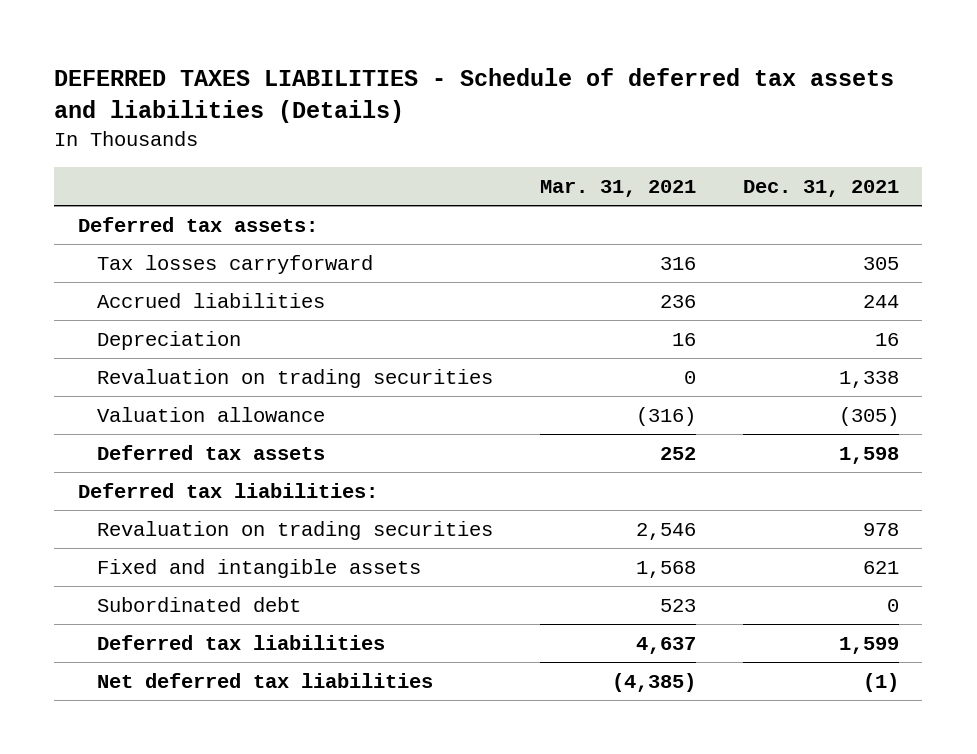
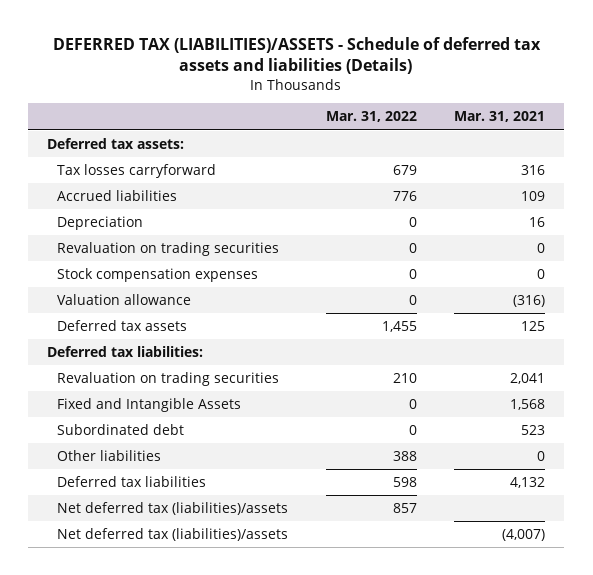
[54,68,895,124] DEFERRED TAXES LIABILITIES - Schedule of deferred tax assets and liabilities (Details) -> [53,36,542,75] DEFERRED TAX (LIABILITIES)/ASSETS - Schedule of deferred tax assets and liabilities (Details)
[742,179,899,197] Dec. 31, 2021 -> none
none -> [325,111,417,123] Mar. 31, 2022
[660,295,697,309] 236 -> [521,190,546,201] 109
none -> [57,267,259,282] Stock compensation expenses
[660,447,697,461] 252 -> [521,320,546,331] 125
[636,523,697,541] 2,546 -> [510,372,546,384] 2,041
[97,559,422,579] Fixed and intangible assets -> [57,397,242,412] Fixed and Intangible Assets
none -> [57,449,162,461] Other liabilities
[636,637,697,655] 4,637 -> [510,476,546,488] 4,132
none -> [57,501,289,515] Net deferred tax (liabilities)/assets
[97,673,434,689] Net deferred tax liabilities -> [57,527,289,541] Net deferred tax (liabilities)/assets
[612,673,697,693] (4,385) -> [502,528,546,541] (4,007)

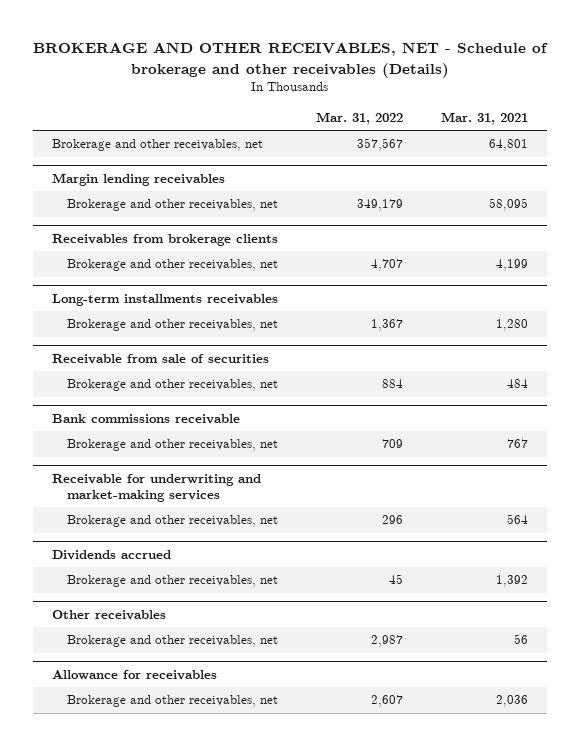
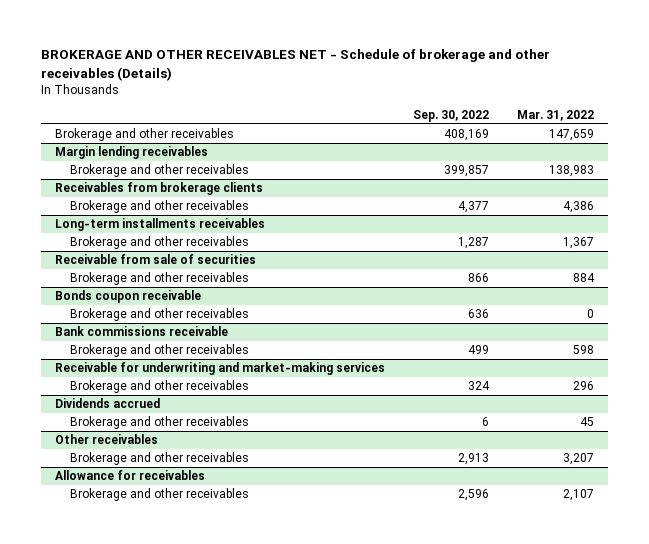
[33,42,549,78] BROKERAGE AND OTHER RECEIVABLES, NET - Schedule of brokerage and other receivables (Details) -> [41,49,551,81] BROKERAGE AND OTHER RECEIVABLES NET - Schedule of brokerage and other receivables (Details)
[441,112,529,126] Mar. 31, 2021 -> none
none -> [412,109,489,122] Sep. 30, 2022
[52,139,264,152] Brokerage and other receivables, net -> [55,128,235,142] Brokerage and other receivables
[357,138,404,152] 357,567 -> [548,129,594,142] 147,659
[67,199,279,212] Brokerage and other receivables, net -> [70,164,250,178] Brokerage and other receivables
[357,199,404,212] 349,179 -> [548,165,594,178] 138,983
[67,259,279,272] Brokerage and other receivables, net -> [70,200,250,214] Brokerage and other receivables
[371,259,404,272] 4,707 -> [562,201,594,214] 4,386
[67,319,279,332] Brokerage and other receivables, net -> [70,236,250,250] Brokerage and other receivables
[67,379,279,392] Brokerage and other receivables, net -> [70,272,250,286] Brokerage and other receivables
none -> [55,290,202,304] Bonds coupon receivable
none -> [70,308,250,322] Brokerage and other receivables
[67,439,279,452] Brokerage and other receivables, net -> [70,344,250,358] Brokerage and other receivables
[382,439,404,449] 709 -> [572,345,594,355] 598
[67,515,279,528] Brokerage and other receivables, net -> [70,380,250,394] Brokerage and other receivables
[67,575,279,588] Brokerage and other receivables, net -> [70,416,250,430] Brokerage and other receivables
[67,635,279,648] Brokerage and other receivables, net -> [70,452,250,466] Brokerage and other receivables
[371,635,404,648] 2,987 -> [562,453,594,466] 3,207
[67,695,279,708] Brokerage and other receivables, net -> [70,488,250,502] Brokerage and other receivables
[371,695,404,708] 2,607 -> [562,489,594,502] 2,107

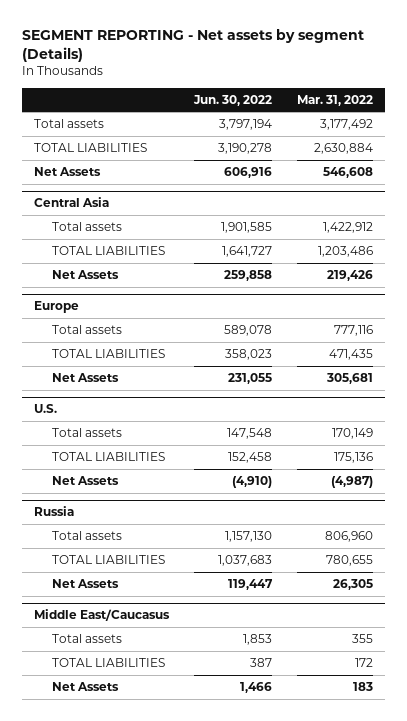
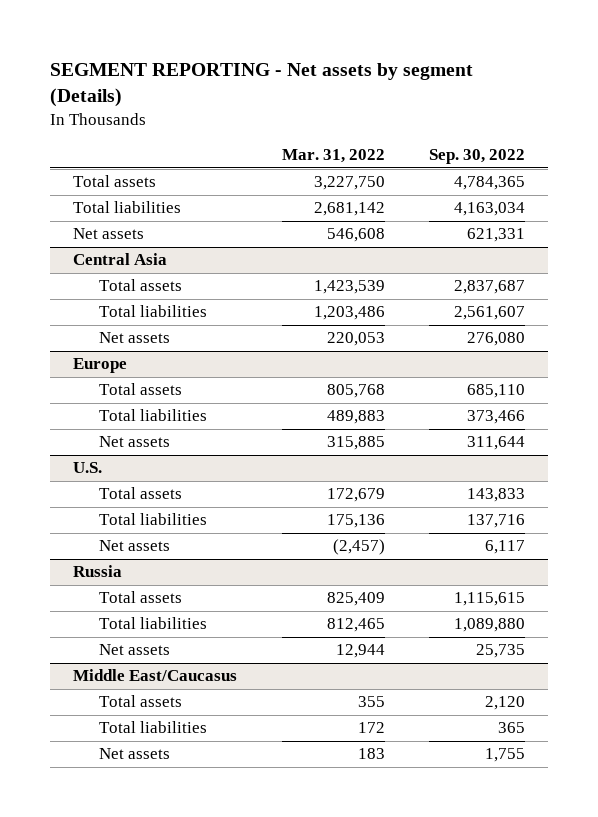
[193,94,273,106] Jun. 30, 2022 -> none
none -> [429,149,526,165] Sep. 30, 2022
[319,119,373,131] 3,177,492 -> [313,176,385,191] 3,227,750
[34,143,148,153] TOTAL LIABILITIES -> [72,201,181,214] Total liabilities
[313,143,373,155] 2,630,884 -> [313,202,385,217] 2,681,142
[34,167,102,177] Net Assets -> [72,228,144,240] Net assets
[322,222,373,234] 1,422,912 -> [313,280,385,295] 1,423,539
[52,246,166,256] TOTAL LIABILITIES -> [99,305,208,318] Total liabilities
[52,270,120,280] Net Assets -> [99,332,171,344] Net assets
[326,270,373,282] 219,426 -> [326,332,385,347] 220,053
[333,325,373,337] 777,116 -> [326,384,385,399] 805,768
[52,349,166,359] TOTAL LIABILITIES -> [99,409,208,422] Total liabilities
[328,349,373,361] 471,435 -> [326,410,385,425] 489,883
[52,373,120,383] Net Assets -> [99,436,171,448] Net assets
[325,373,373,385] 305,681 -> [326,436,385,451] 315,885
[331,428,373,440] 170,149 -> [326,488,385,503] 172,679
[52,452,166,462] TOTAL LIABILITIES -> [99,513,208,526] Total liabilities
[52,476,120,486] Net Assets -> [99,540,171,552] Net assets
[330,476,373,489] (4,987) -> [332,539,385,556] (2,457)
[324,531,373,543] 806,960 -> [326,592,385,607] 825,409
[52,555,166,565] TOTAL LIABILITIES -> [99,617,208,630] Total liabilities
[325,555,373,567] 780,655 -> [326,618,385,633] 812,465
[52,579,120,589] Net Assets -> [99,644,171,656] Net assets
[332,579,373,591] 26,305 -> [335,644,385,659] 12,944
[52,658,166,668] TOTAL LIABILITIES -> [99,721,208,734] Total liabilities
[52,682,120,692] Net Assets -> [99,748,171,760] Net assets

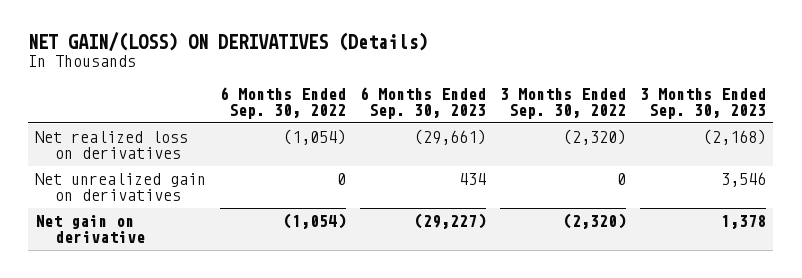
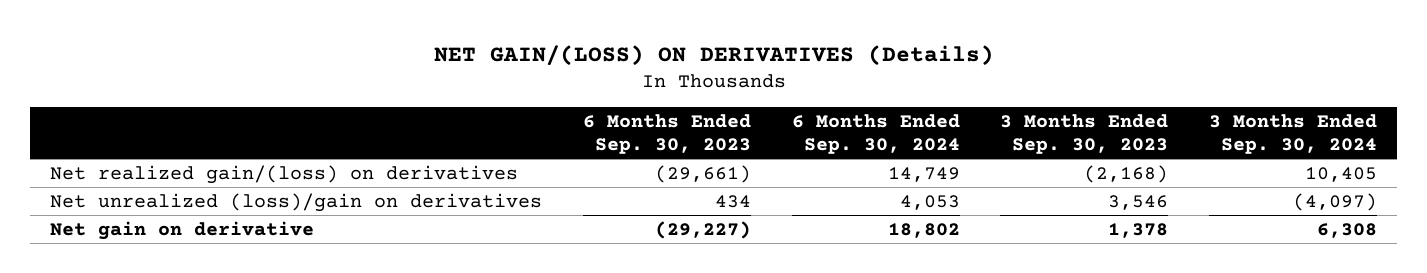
[220,86,347,119] 6 Months Ended Sep. 30, 2022 -> none
[500,87,627,119] 3 Months Ended Sep. 30, 2022 -> none
none -> [791,113,960,154] 6 Months Ended Sep. 30, 2024
none -> [1208,113,1377,154] 3 Months Ended Sep. 30, 2024
[35,131,189,159] Net realized loss on derivatives -> [50,164,519,184] Net realized gain/(loss) on derivatives
[35,173,207,201] Net unrealized gain on derivatives -> [50,192,543,212] Net unrealized (loss)/gain on derivatives

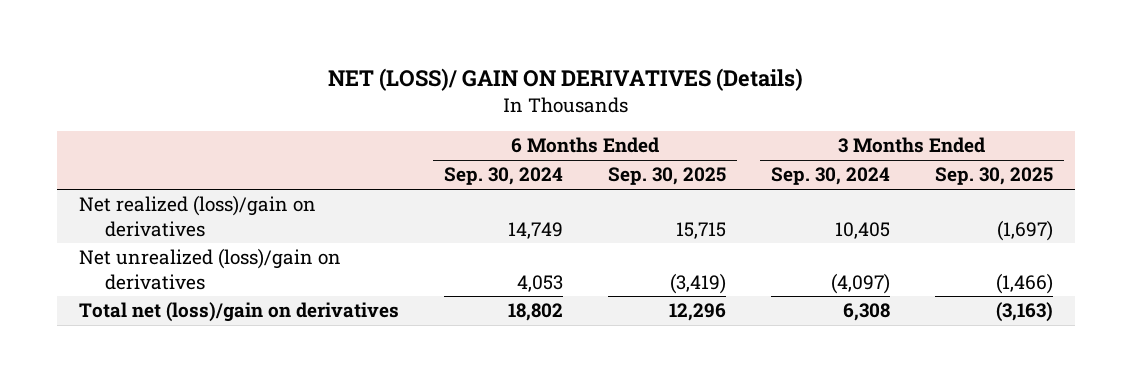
[433,44,994,66] NET GAIN/(LOSS) ON DERIVATIVES (Details) -> [328,68,804,92] NET (LOSS)/ GAIN ON DERIVATIVES (Details)
[582,113,751,154] 6 Months Ended Sep. 30, 2023 -> none
[1000,113,1169,154] 3 Months Ended Sep. 30, 2023 -> none
none -> [608,167,727,186] Sep. 30, 2025
none -> [934,167,1053,186] Sep. 30, 2025
[50,164,519,184] Net realized gain/(loss) on derivatives -> [79,195,317,237] Net realized (loss)/gain on derivatives
[50,220,315,240] Net gain on derivative -> [79,302,400,323] Total net (loss)/gain on derivatives

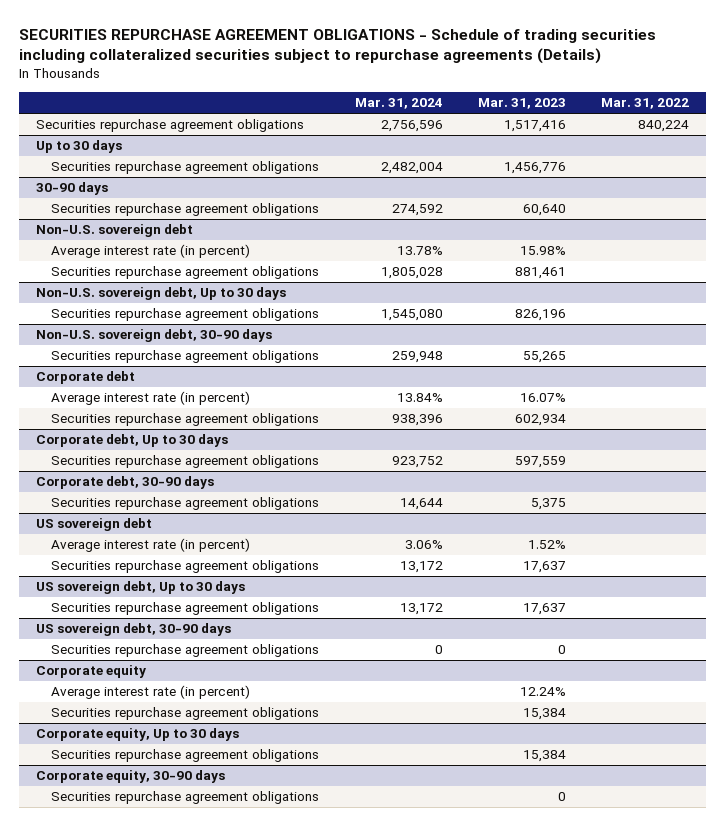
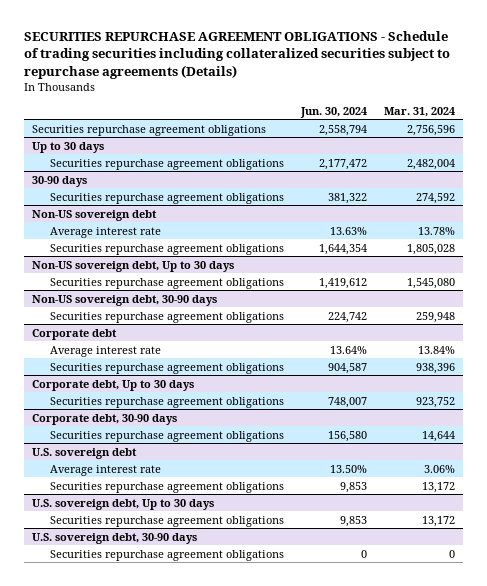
[477,98,566,110] Mar. 31, 2023 -> none
[600,98,689,110] Mar. 31, 2022 -> none
none -> [299,106,367,118] Jun. 30, 2024
[36,224,194,238] Non-U.S. sovereign debt -> [32,209,158,221] Non-US sovereign debt
[51,244,251,259] Average interest rate (in percent) -> [49,226,161,238] Average interest rate
[36,287,287,301] Non-U.S. sovereign debt, Up to 30 days -> [32,260,235,272] Non-US sovereign debt, Up to 30 days
[36,329,273,343] Non-U.S. sovereign debt, 30-90 days -> [32,294,218,306] Non-US sovereign debt, 30-90 days
[51,391,251,406] Average interest rate (in percent) -> [49,345,161,357] Average interest rate
[36,518,153,532] US sovereign debt -> [32,447,138,459] U.S. sovereign debt
[51,538,251,553] Average interest rate (in percent) -> [49,464,161,476] Average interest rate
[36,581,246,595] US sovereign debt, Up to 30 days -> [32,498,215,510] U.S. sovereign debt, Up to 30 days
[36,623,232,637] US sovereign debt, 30-90 days -> [32,532,198,544] U.S. sovereign debt, 30-90 days
[36,665,147,679] Corporate equity -> none
[51,685,251,700] Average interest rate (in percent) -> none
[51,707,320,721] Securities repurchase agreement obligations -> none
[36,728,240,742] Corporate equity, Up to 30 days -> none
[51,749,320,763] Securities repurchase agreement obligations -> none
[36,770,226,784] Corporate equity, 30-90 days -> none
[51,791,320,805] Securities repurchase agreement obligations -> none

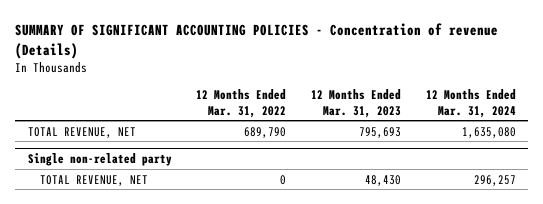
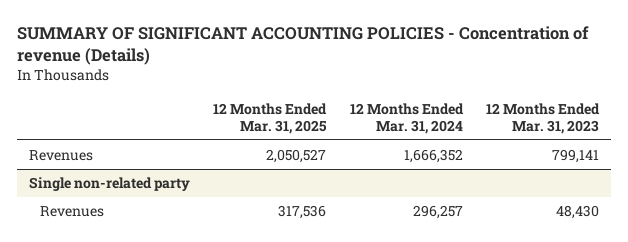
[196,88,287,118] 12 Months Ended Mar. 31, 2022 -> none
none -> [213,102,328,134] 12 Months Ended Mar. 31, 2025
[27,126,136,138] TOTAL REVENUE, NET -> none
none -> [28,150,93,162] Revenues
[39,174,148,186] TOTAL REVENUE, NET -> [40,206,105,218] Revenues

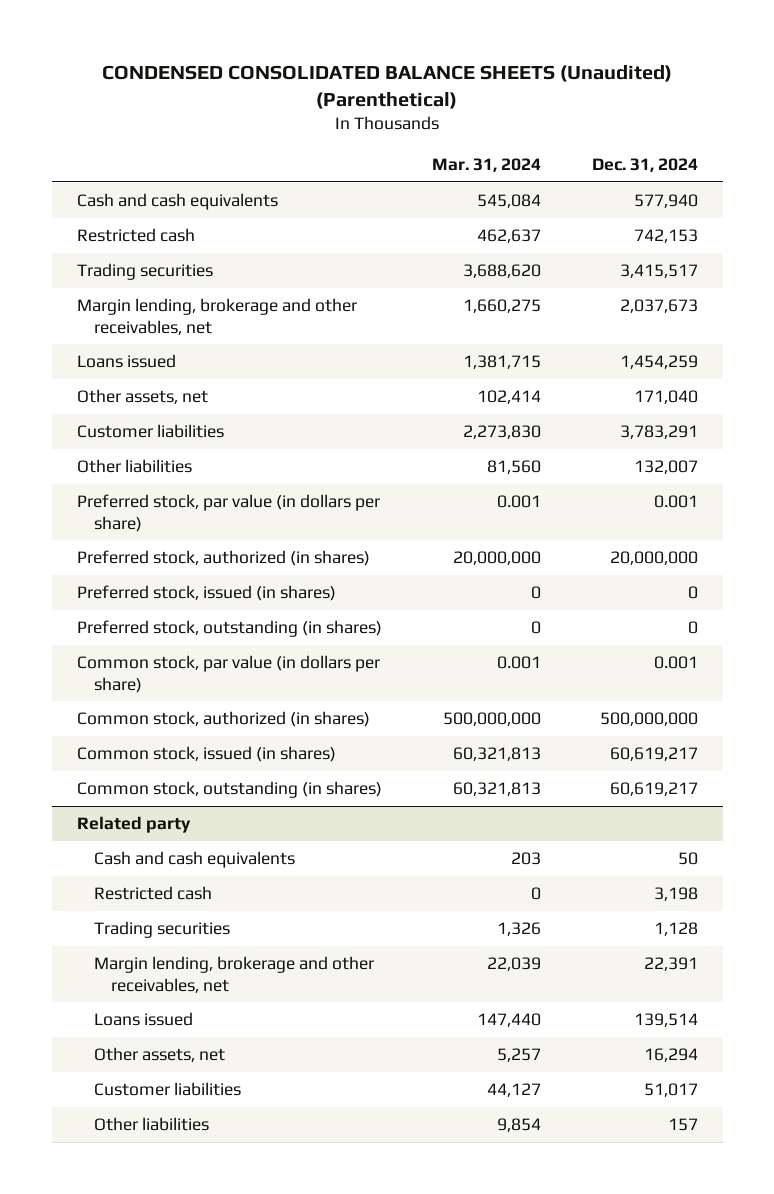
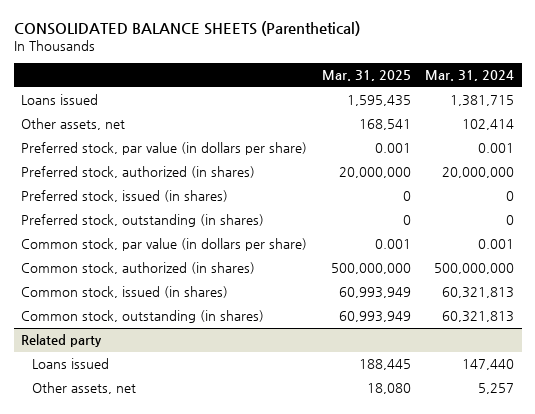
[102,64,673,109] CONDENSED CONSOLIDATED BALANCE SHEETS (Unaudited) (Parenthetical) -> [13,21,360,37] CONSOLIDATED BALANCE SHEETS (Parenthetical)
[591,157,698,172] Dec. 31, 2024 -> none
none -> [321,70,411,82] Mar. 31, 2025
[76,193,278,211] Cash and cash equivalents -> none
[76,228,195,243] Restricted cash -> none
[76,263,213,281] Trading securities -> none
[76,298,357,335] Margin lending, brokerage and other receivables, net -> none
[76,424,224,439] Customer liabilities -> none
[76,459,192,474] Other liabilities -> none
[93,851,295,869] Cash and cash equivalents -> none
[93,886,212,901] Restricted cash -> none
[93,921,230,939] Trading securities -> none
[93,956,374,993] Margin lending, brokerage and other receivables, net -> none
[93,1082,241,1097] Customer liabilities -> none
[93,1117,209,1132] Other liabilities -> none

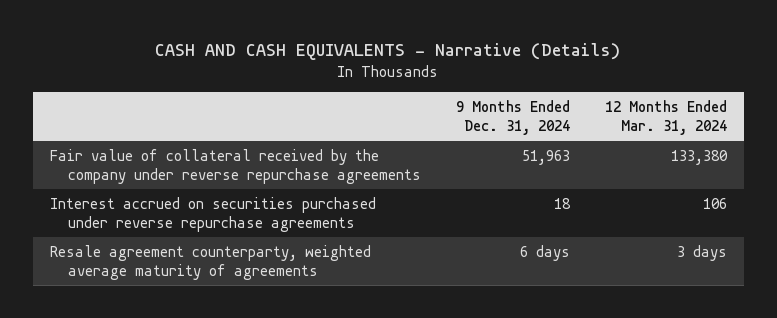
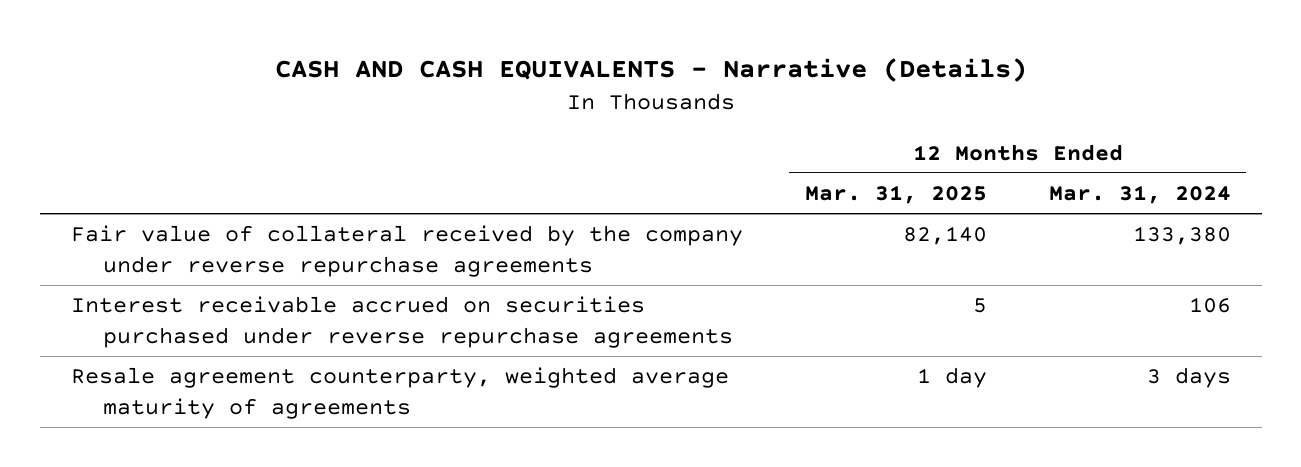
[455,99,570,135] 9 Months Ended Dec. 31, 2024 -> none
none -> [804,185,987,205] Mar. 31, 2025
[50,196,377,232] Interest accrued on securities purchased under reverse repurchase agreements -> [70,296,734,348] Interest receivable accrued on securities purchased under reverse repurchase agreements

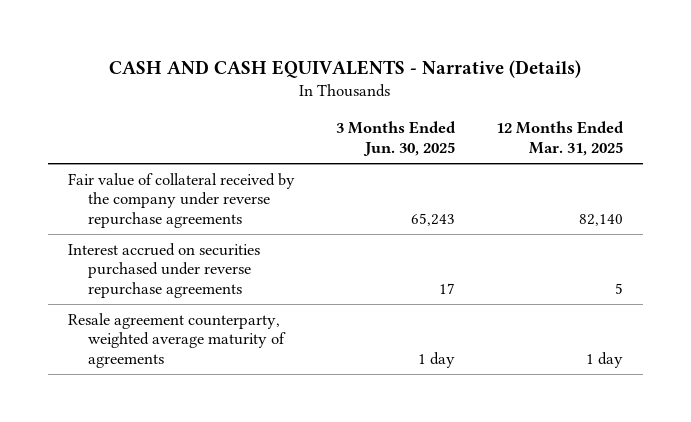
[1048,185,1231,205] Mar. 31, 2024 -> none
none -> [335,121,456,156] 3 Months Ended Jun. 30, 2025
[70,296,734,348] Interest receivable accrued on securities purchased under reverse repurchase agreements -> [68,243,261,298] Interest accrued on securities purchased under reverse repurchase agreements

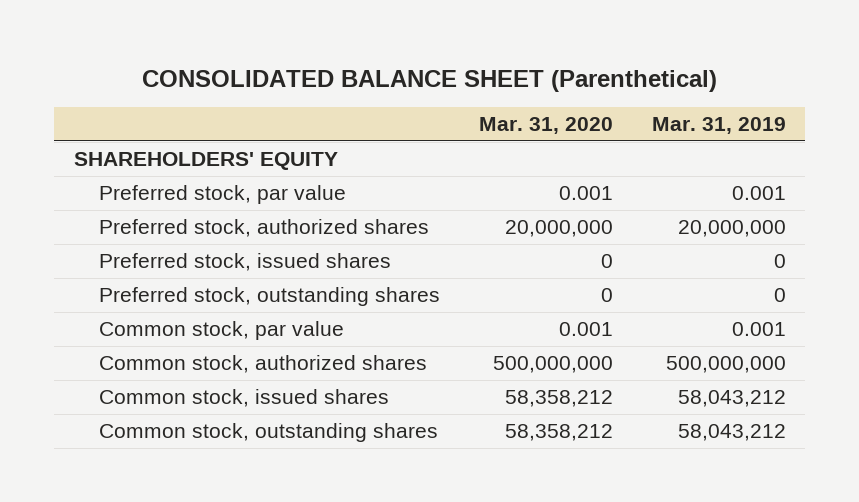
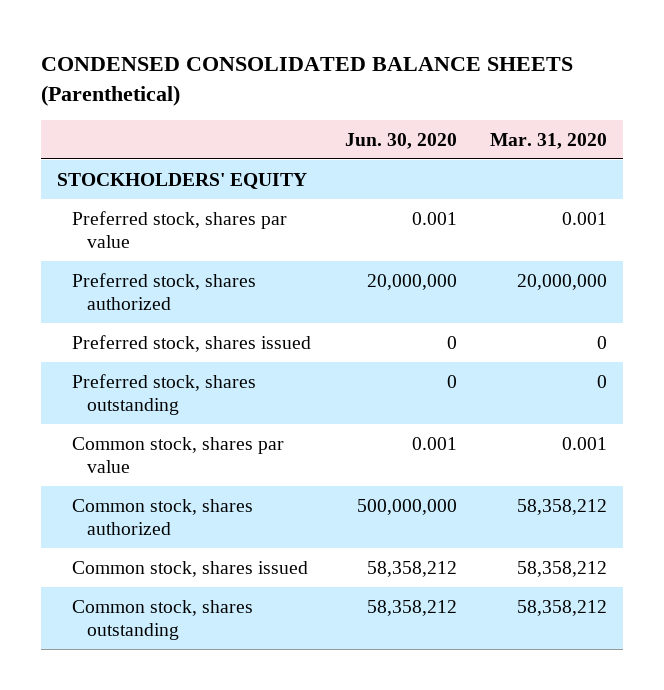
[141,69,717,92] CONSOLIDATED BALANCE SHEET (Parenthetical) -> [40,56,573,106] CONDENSED CONSOLIDATED BALANCE SHEETS (Parenthetical)
[651,117,786,135] Mar. 31, 2019 -> none
none -> [344,132,457,149] Jun. 30, 2020
[73,151,338,170] SHAREHOLDERS' EQUITY -> [57,172,308,189] STOCKHOLDERS' EQUITY
[98,184,346,204] Preferred stock, par value -> [72,210,288,249] Preferred stock, shares par value
[98,218,429,237] Preferred stock, authorized shares -> [72,272,257,311] Preferred stock, shares authorized
[98,252,391,271] Preferred stock, issued shares -> [72,334,312,352] Preferred stock, shares issued
[98,286,440,306] Preferred stock, outstanding shares -> [72,373,257,416] Preferred stock, shares outstanding
[98,320,344,340] Common stock, par value -> [72,436,285,474] Common stock, shares par value
[98,354,427,373] Common stock, authorized shares -> [72,498,254,536] Common stock, shares authorized
[492,355,613,373] 500,000,000 -> [516,498,607,515] 58,358,212
[98,388,389,407] Common stock, issued shares -> [72,560,309,577] Common stock, shares issued
[98,422,438,442] Common stock, outstanding shares -> [72,599,254,641] Common stock, shares outstanding

